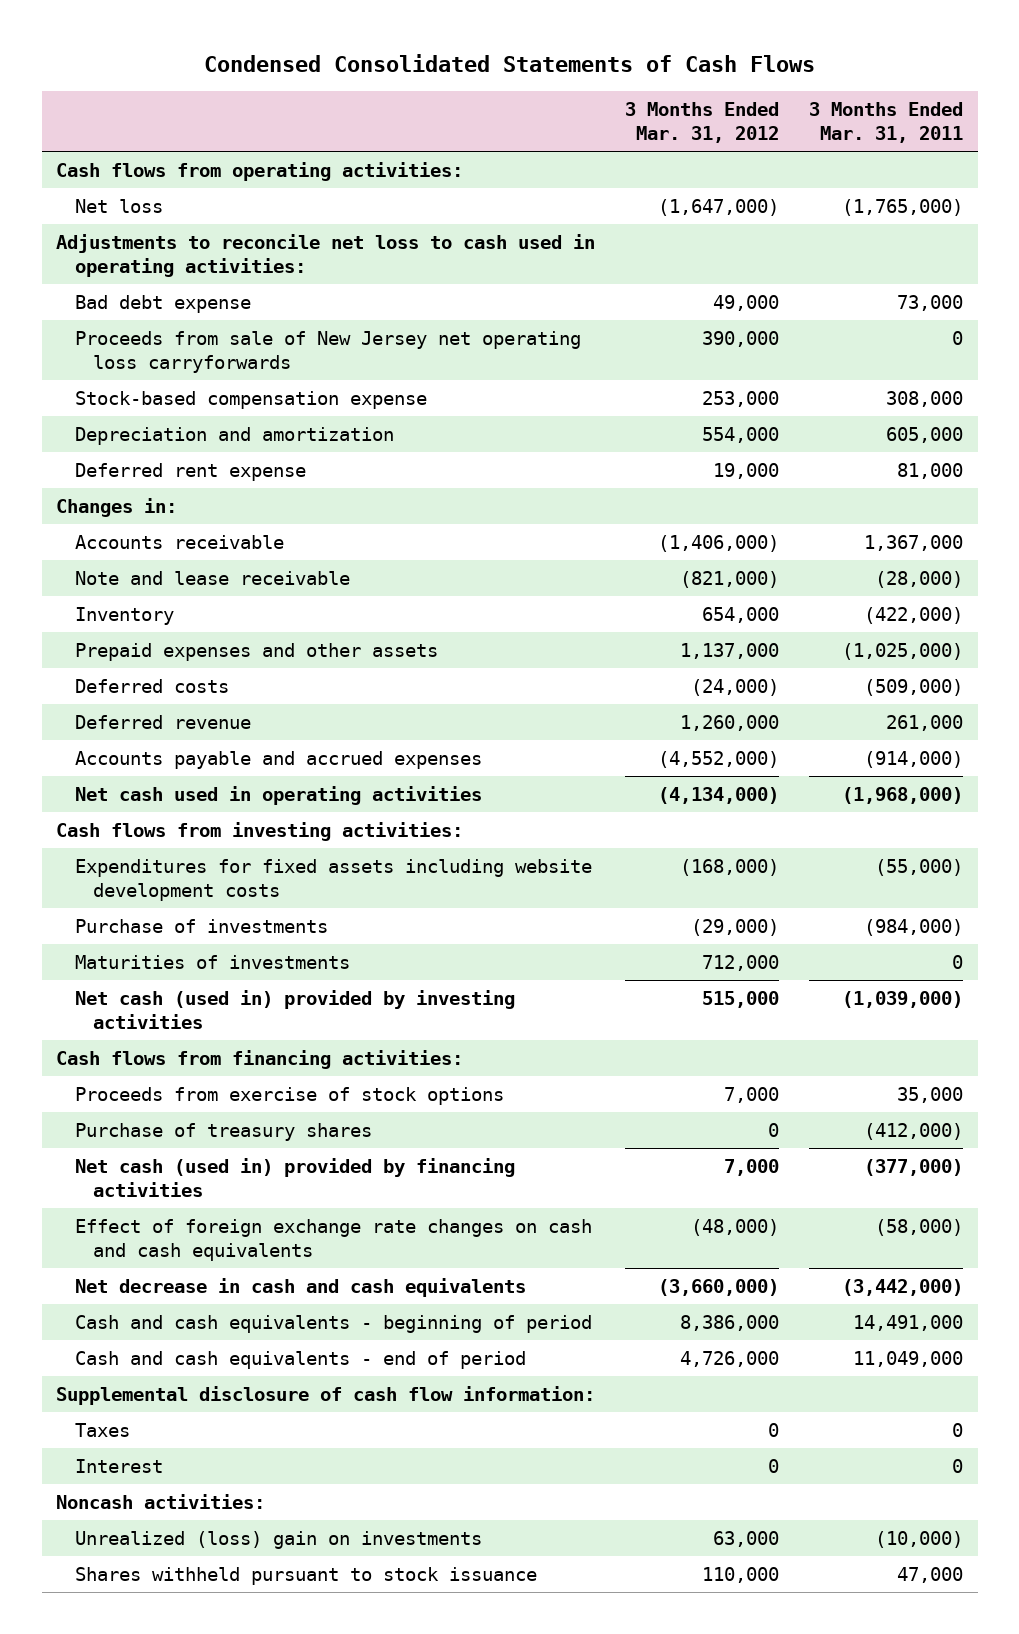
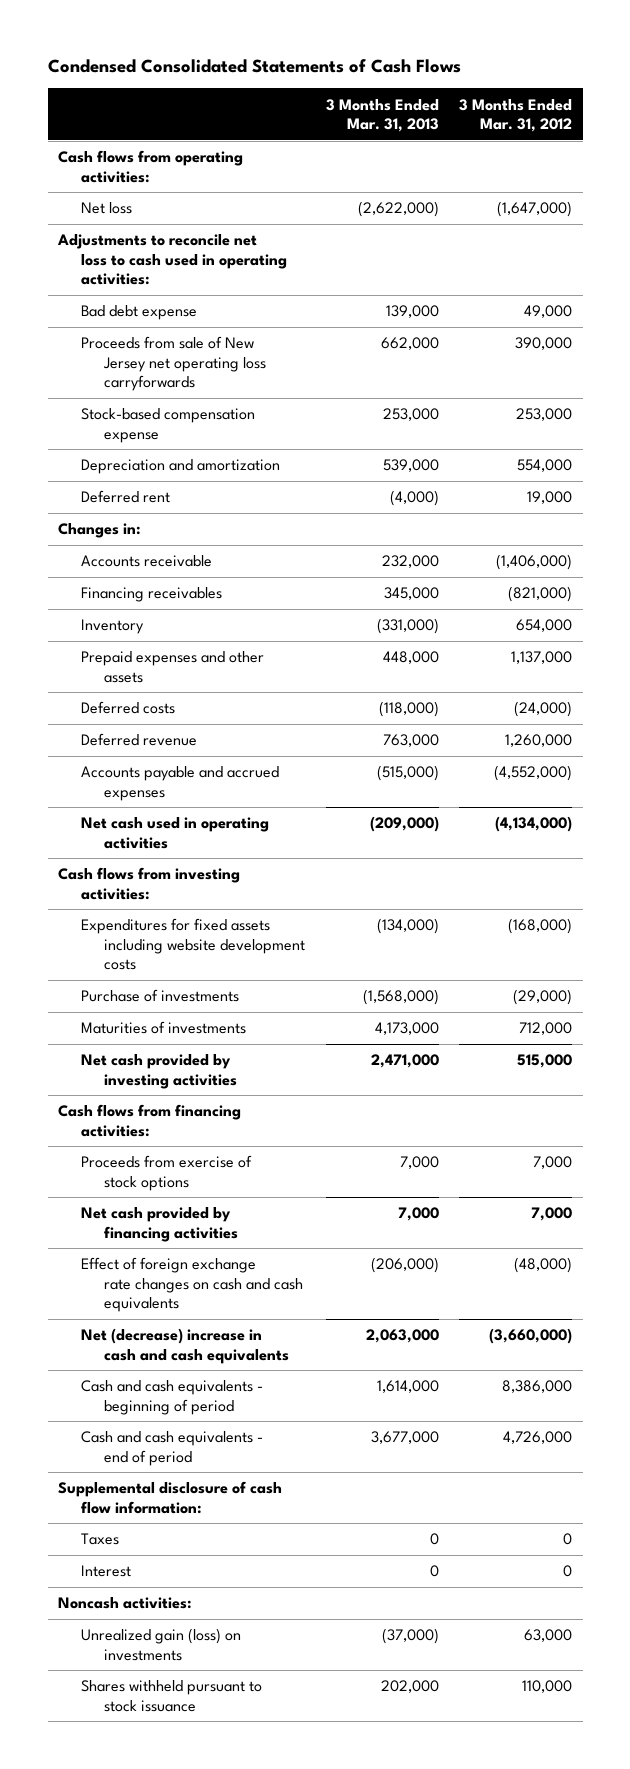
[808,101,963,143] 3 Months Ended Mar. 31, 2011 -> none
none -> [325,98,439,132] 3 Months Ended Mar. 31, 2013
[74,463,306,482] Deferred rent expense -> [81,490,171,504] Deferred rent
[74,571,350,586] Note and lease receivable -> [81,587,223,603] Financing receivables
[74,990,515,1030] Net cash (used in) provided by investing activities -> [81,1054,238,1089] Net cash provided by investing activities
[74,1123,372,1142] Purchase of treasury shares -> none
[74,1158,515,1198] Net cash (used in) provided by financing activities -> [81,1207,239,1242] Net cash provided by financing activities
[74,1278,526,1298] Net decrease in cash and cash equivalents -> [81,1328,290,1364] Net (decrease) increase in cash and cash equivalents
[74,1531,482,1550] Unrealized (loss) gain on investments -> [81,1628,242,1661] Unrealized gain (loss) on investments

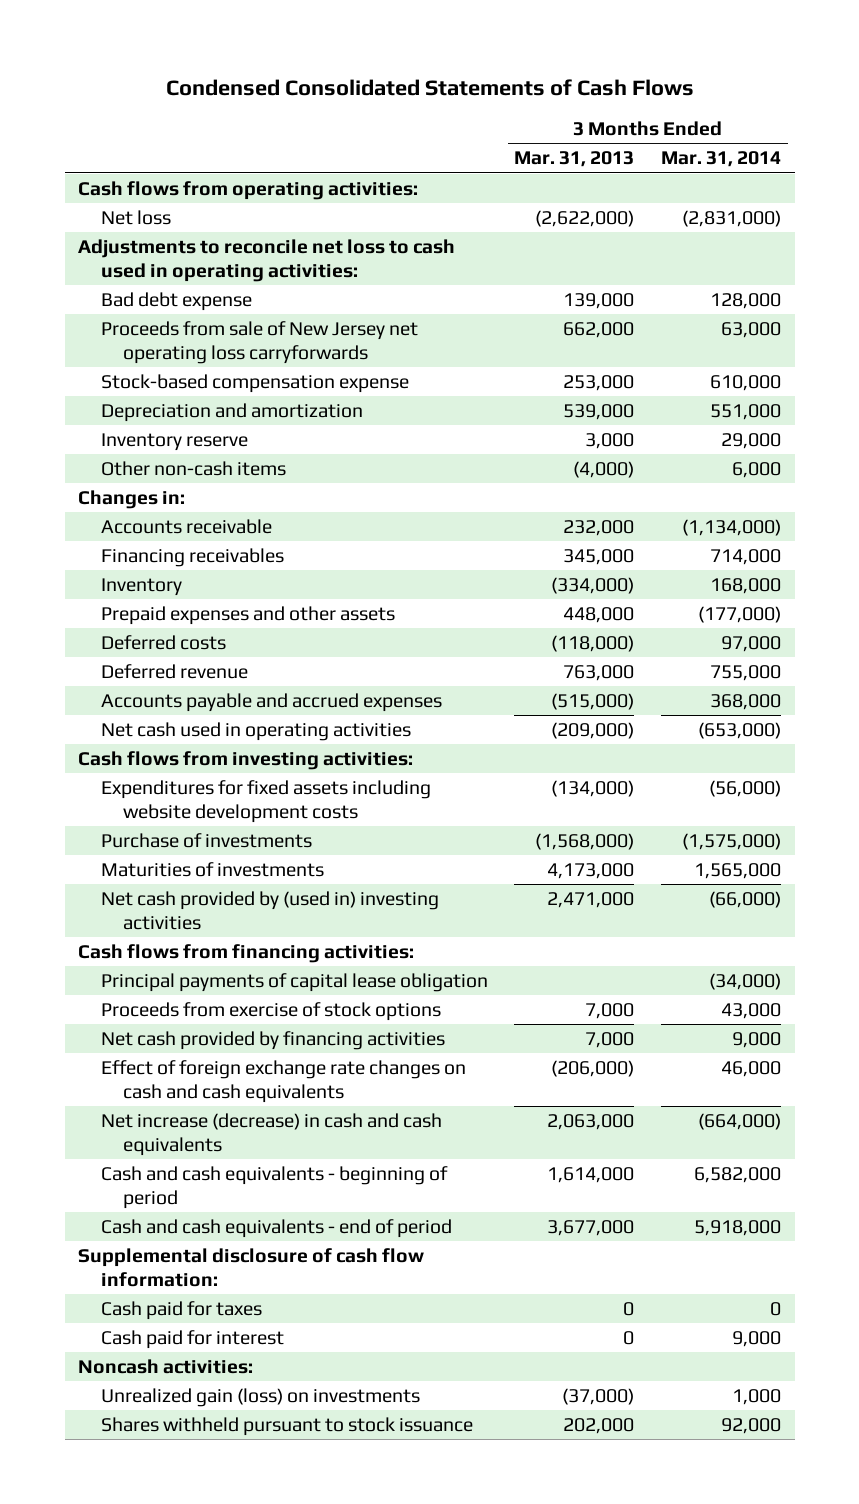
[459,98,573,132] 3 Months Ended Mar. 31, 2012 -> none
none -> [661,151,782,168] Mar. 31, 2014
[81,490,171,504] Deferred rent -> none
none -> [100,432,248,451] Inventory reserve
none -> [100,460,286,476] Other non-cash items
[376,618,439,635] (331,000) -> [551,576,635,594] (334,000)
[81,1054,238,1089] Net cash provided by investing activities -> [100,890,439,931] Net cash provided by (used in) investing activities
none -> [100,972,488,992] Principal payments of capital lease obligation
[81,1328,290,1364] Net (decrease) increase in cash and cash equivalents -> [100,1112,442,1157] Net increase (decrease) in cash and cash equivalents
[81,1533,120,1546] Taxes -> [100,1300,262,1320] Cash paid for taxes
[81,1565,132,1578] Interest -> [100,1329,284,1349] Cash paid for interest

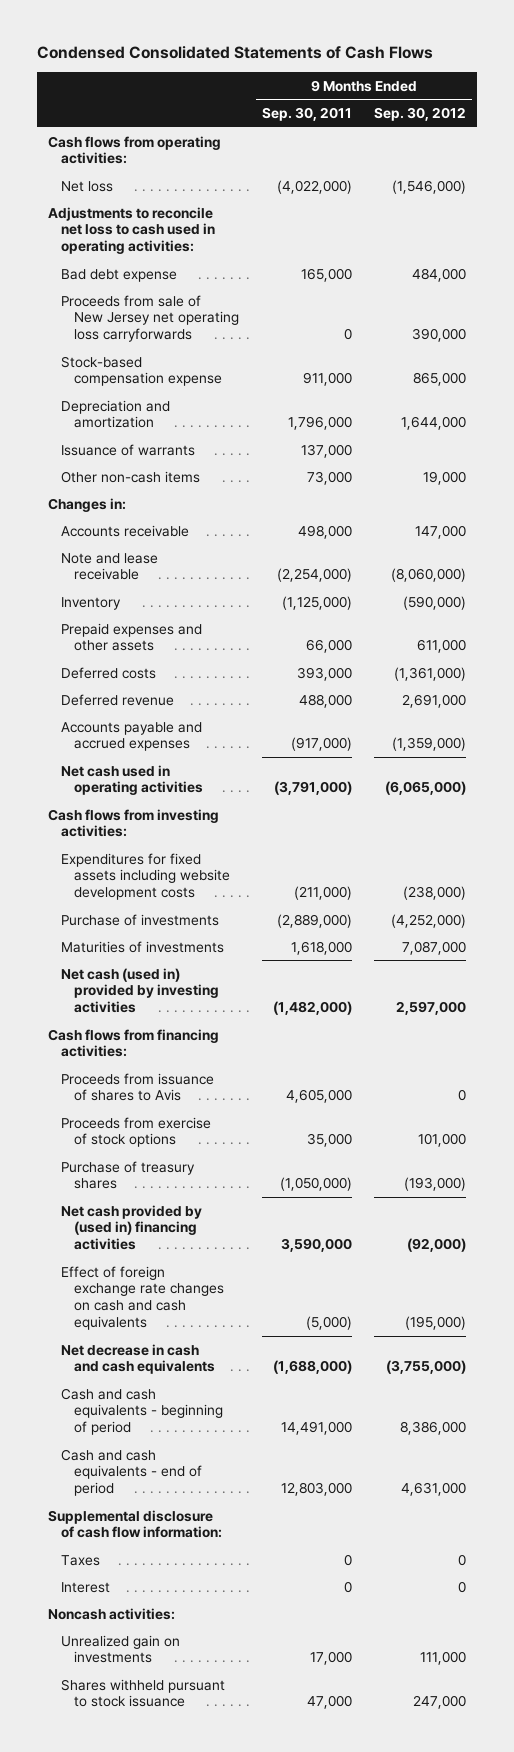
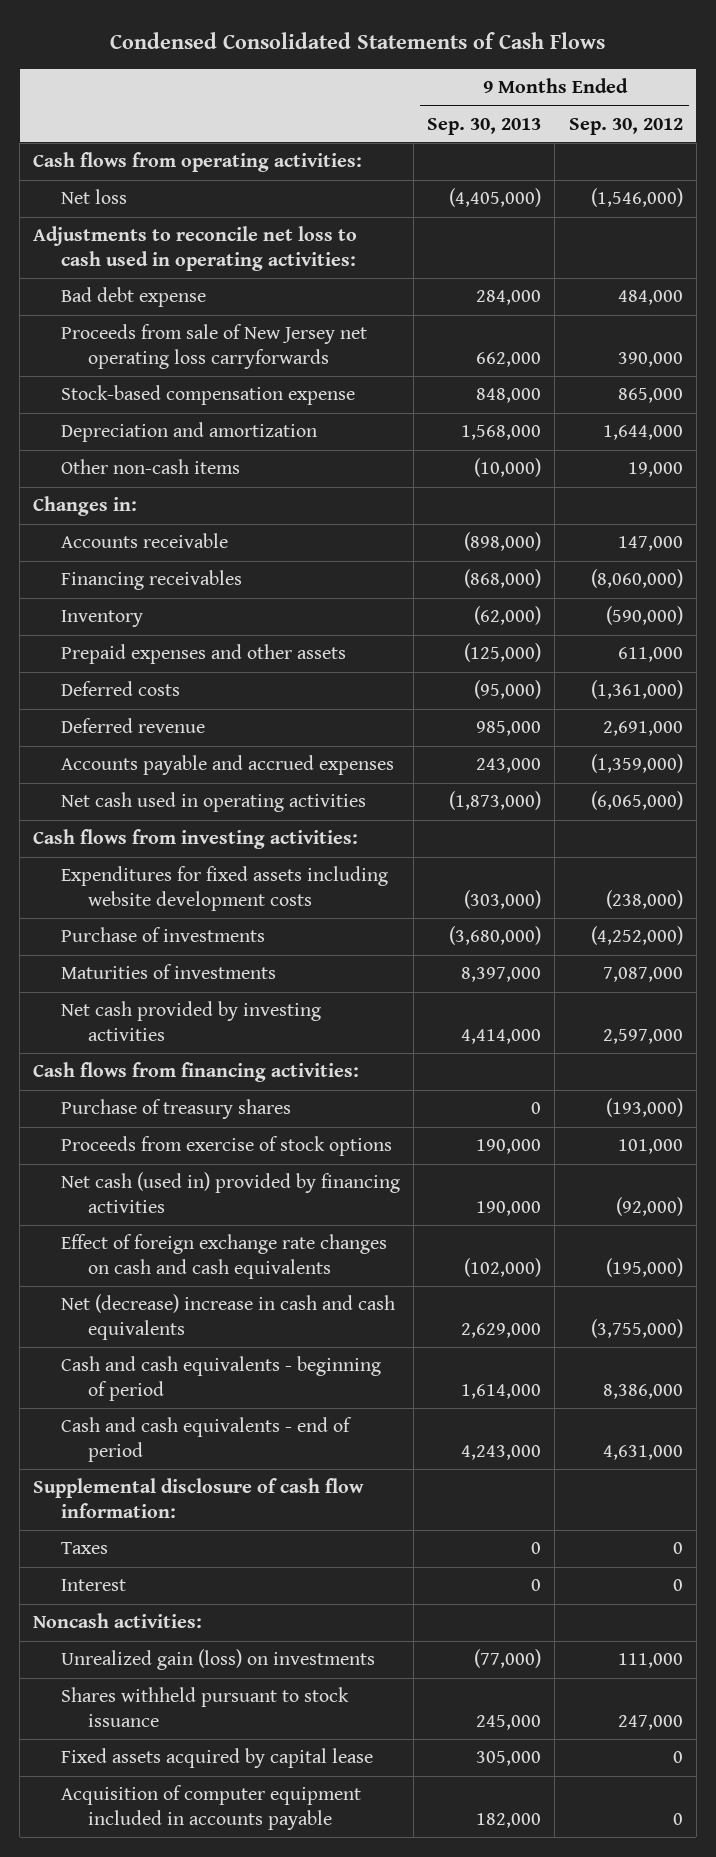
[261,106,352,121] Sep. 30, 2011 -> none
none -> [427,117,542,135] Sep. 30, 2013
[61,443,196,456] Issuance of warrants -> none
[61,552,159,581] Note and lease receivable -> none
none -> [60,570,242,591] Financing receivables
[61,967,220,1014] Net cash (used in) provided by investing activities -> [60,1001,321,1042] Net cash provided by investing activities
[61,1072,215,1102] Proceeds from issuance of shares to Avis -> none
[61,1116,212,1148] Proceeds from exercise of stock options -> [60,1136,392,1157] Proceeds from exercise of stock options
[61,1204,203,1251] Net cash provided by (used in) financing activities -> [60,1172,400,1214] Net cash (used in) provided by financing activities
[61,1343,216,1375] Net decrease in cash and cash equivalents -> [60,1294,395,1341] Net (decrease) increase in cash and cash equivalents
[61,1634,181,1664] Unrealized gain on investments -> [60,1649,375,1671] Unrealized gain (loss) on investments
none -> [60,1748,373,1769] Fixed assets acquired by capital lease
none -> [60,1785,361,1831] Acquisition of computer equipment included in accounts payable

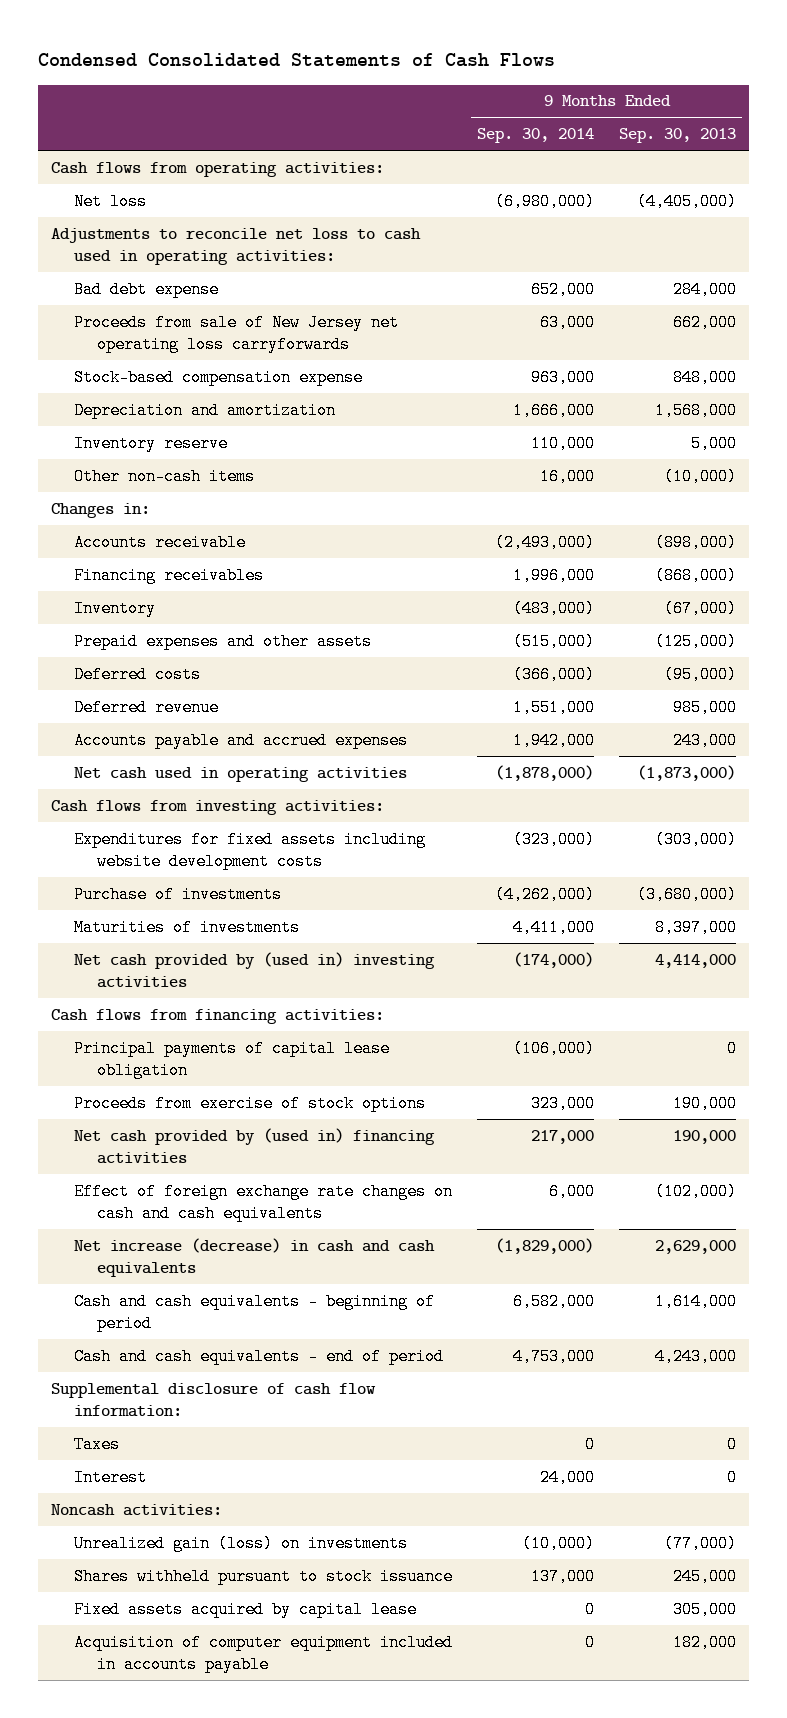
[568,117,683,135] Sep. 30, 2012 -> none
none -> [476,128,594,144] Sep. 30, 2014
none -> [73,434,228,452] Inventory reserve
[474,606,542,626] (62,000) -> [664,599,738,617] (67,000)
[60,1001,321,1042] Net cash provided by investing activities -> [73,951,435,989] Net cash provided by (used in) investing activities
[60,1099,291,1120] Purchase of treasury shares -> none
none -> [73,1039,390,1080] Principal payments of capital lease obligation
[60,1172,400,1214] Net cash (used in) provided by financing activities -> [73,1127,435,1165] Net cash provided by (used in) financing activities
[60,1294,395,1341] Net (decrease) increase in cash and cash equivalents -> [73,1237,435,1278] Net increase (decrease) in cash and cash equivalents

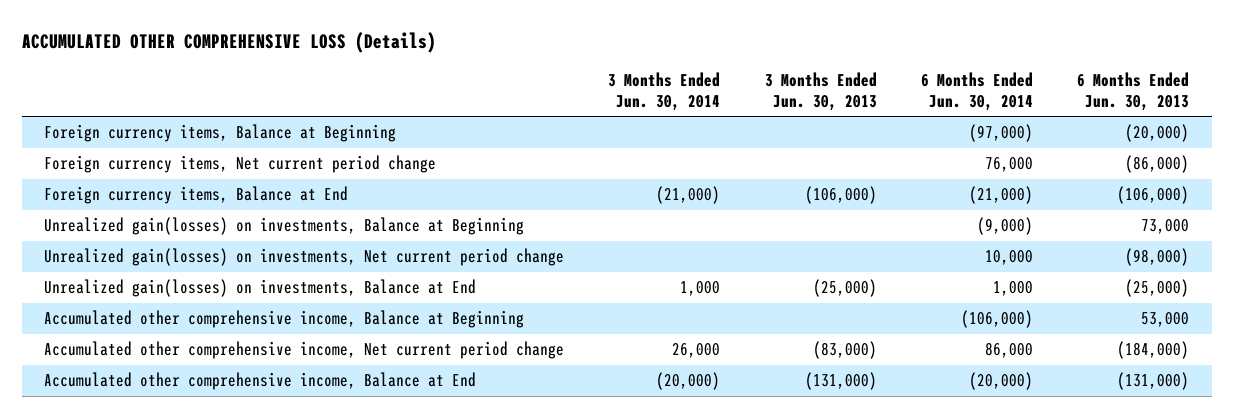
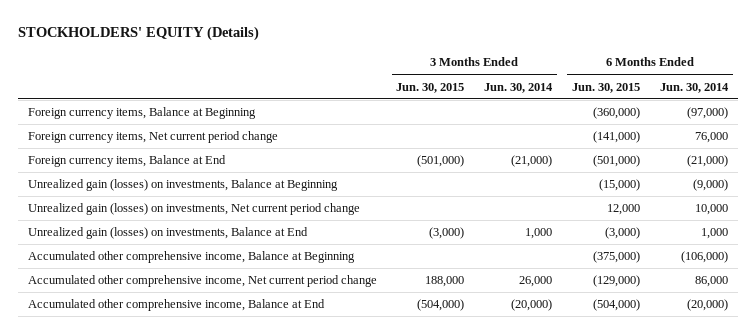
[21,32,436,54] ACCUMULATED OTHER COMPREHENSIVE LOSS (Details) -> [17,26,259,42] STOCKHOLDERS' EQUITY (Details)
[764,72,877,112] 3 Months Ended Jun. 30, 2013 -> none
[1077,72,1190,112] 6 Months Ended Jun. 30, 2013 -> none
none -> [396,82,465,93] Jun. 30, 2015
none -> [571,82,640,93] Jun. 30, 2015
[44,217,525,236] Unrealized gain(losses) on investments, Balance at Beginning -> [27,179,338,192] Unrealized gain (losses) on investments, Balance at Beginning
[44,248,565,267] Unrealized gain(losses) on investments, Net current period change -> [27,203,360,216] Unrealized gain (losses) on investments, Net current period change
[44,279,477,298] Unrealized gain(losses) on investments, Balance at End -> [27,227,308,240] Unrealized gain (losses) on investments, Balance at End

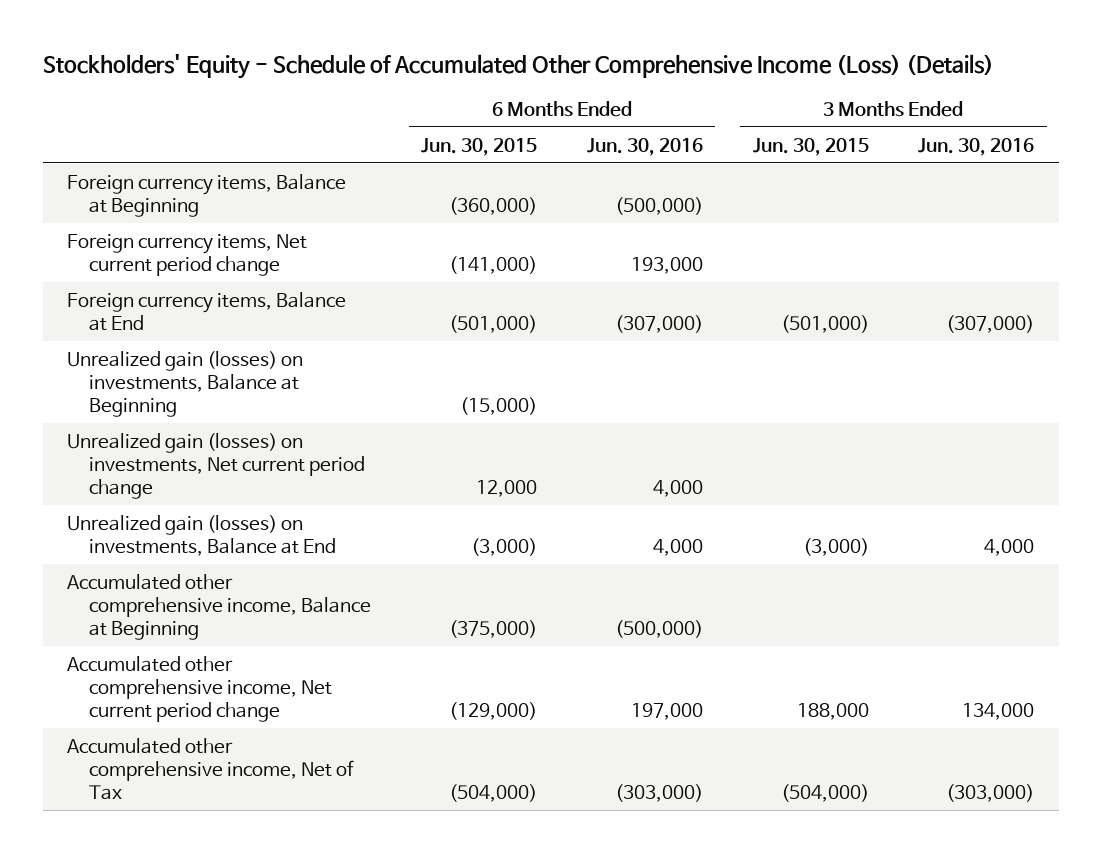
[17,26,259,42] STOCKHOLDERS' EQUITY (Details) -> [42,54,994,80] Stockholders' Equity - Schedule of Accumulated Other Comprehensive Income (Loss) (Details)
[484,82,554,93] Jun. 30, 2014 -> none
[659,82,729,93] Jun. 30, 2014 -> none
none -> [586,137,703,156] Jun. 30, 2016
none -> [918,137,1035,156] Jun. 30, 2016
[27,299,325,312] Accumulated other comprehensive income, Balance at End -> [67,737,355,800] Accumulated other comprehensive income, Net of Tax

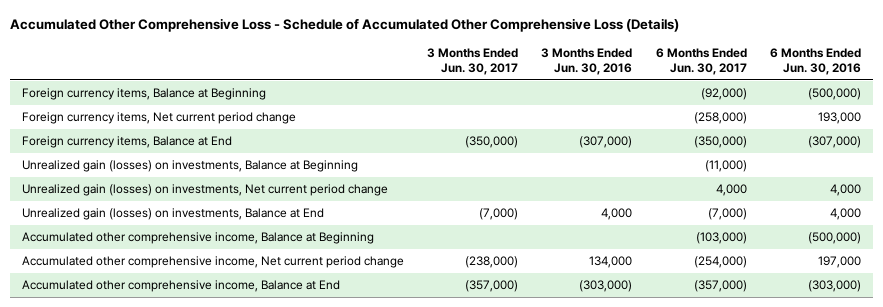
[42,54,994,80] Stockholders' Equity - Schedule of Accumulated Other Comprehensive Income (Loss) (Details) -> [10,17,680,32] Accumulated Other Comprehensive Loss - Schedule of Accumulated Other Comprehensive Loss (Details)
[421,137,538,156] Jun. 30, 2015 -> none
[752,137,869,156] Jun. 30, 2015 -> none
none -> [427,47,519,76] 3 Months Ended Jun. 30, 2017
none -> [655,47,747,76] 6 Months Ended Jun. 30, 2017
[67,737,355,800] Accumulated other comprehensive income, Net of Tax -> [21,280,340,293] Accumulated other comprehensive income, Balance at End

